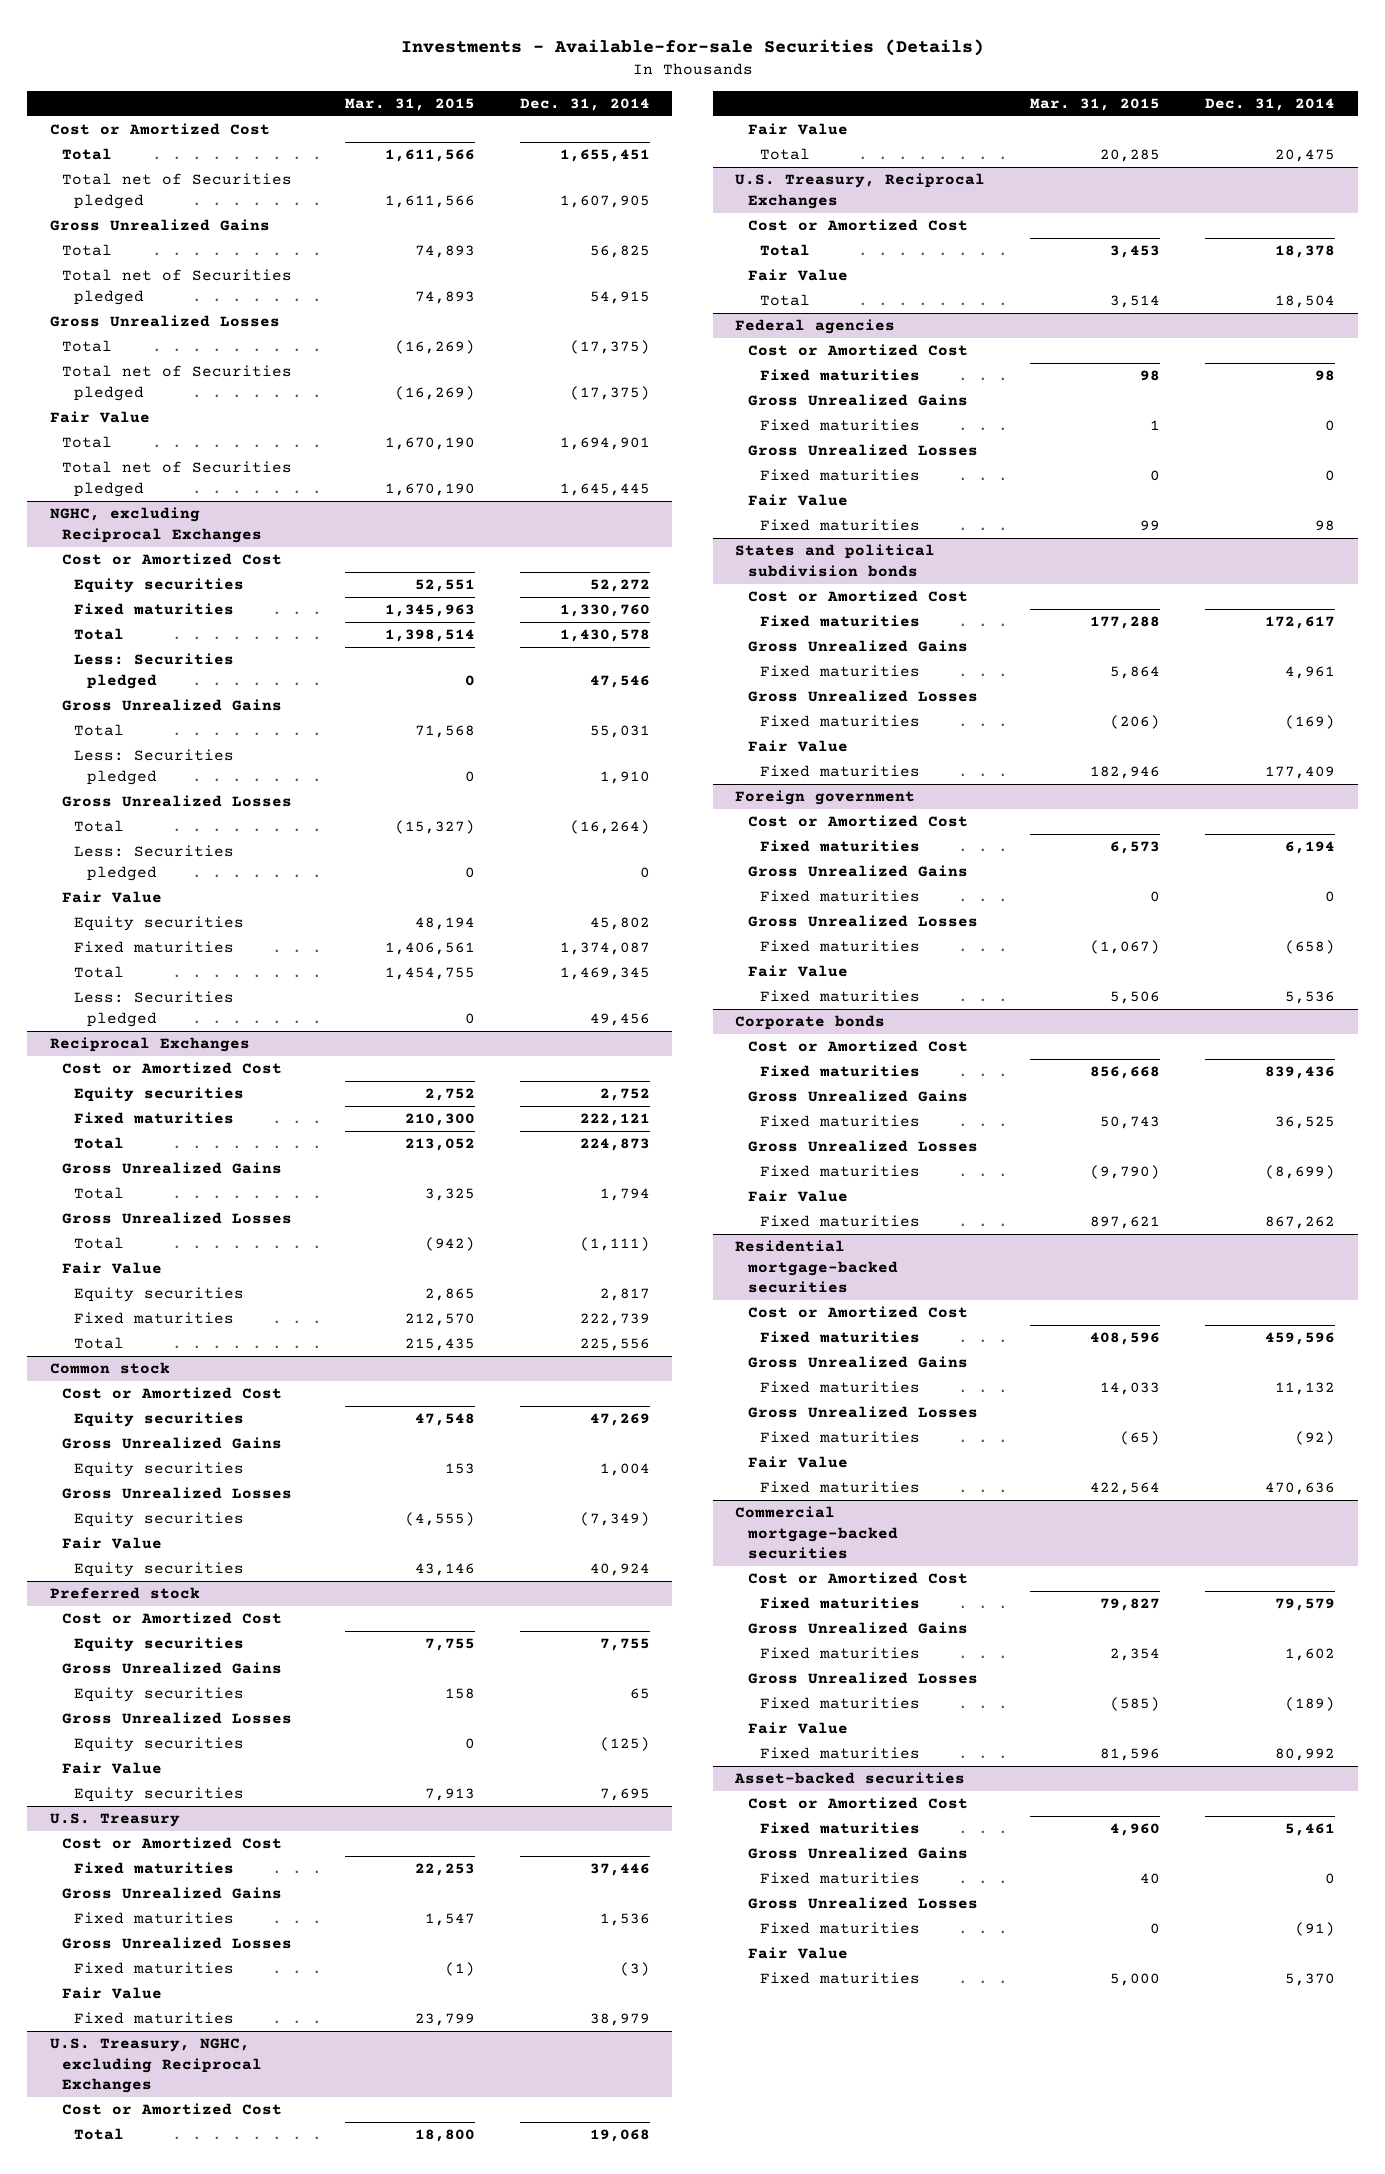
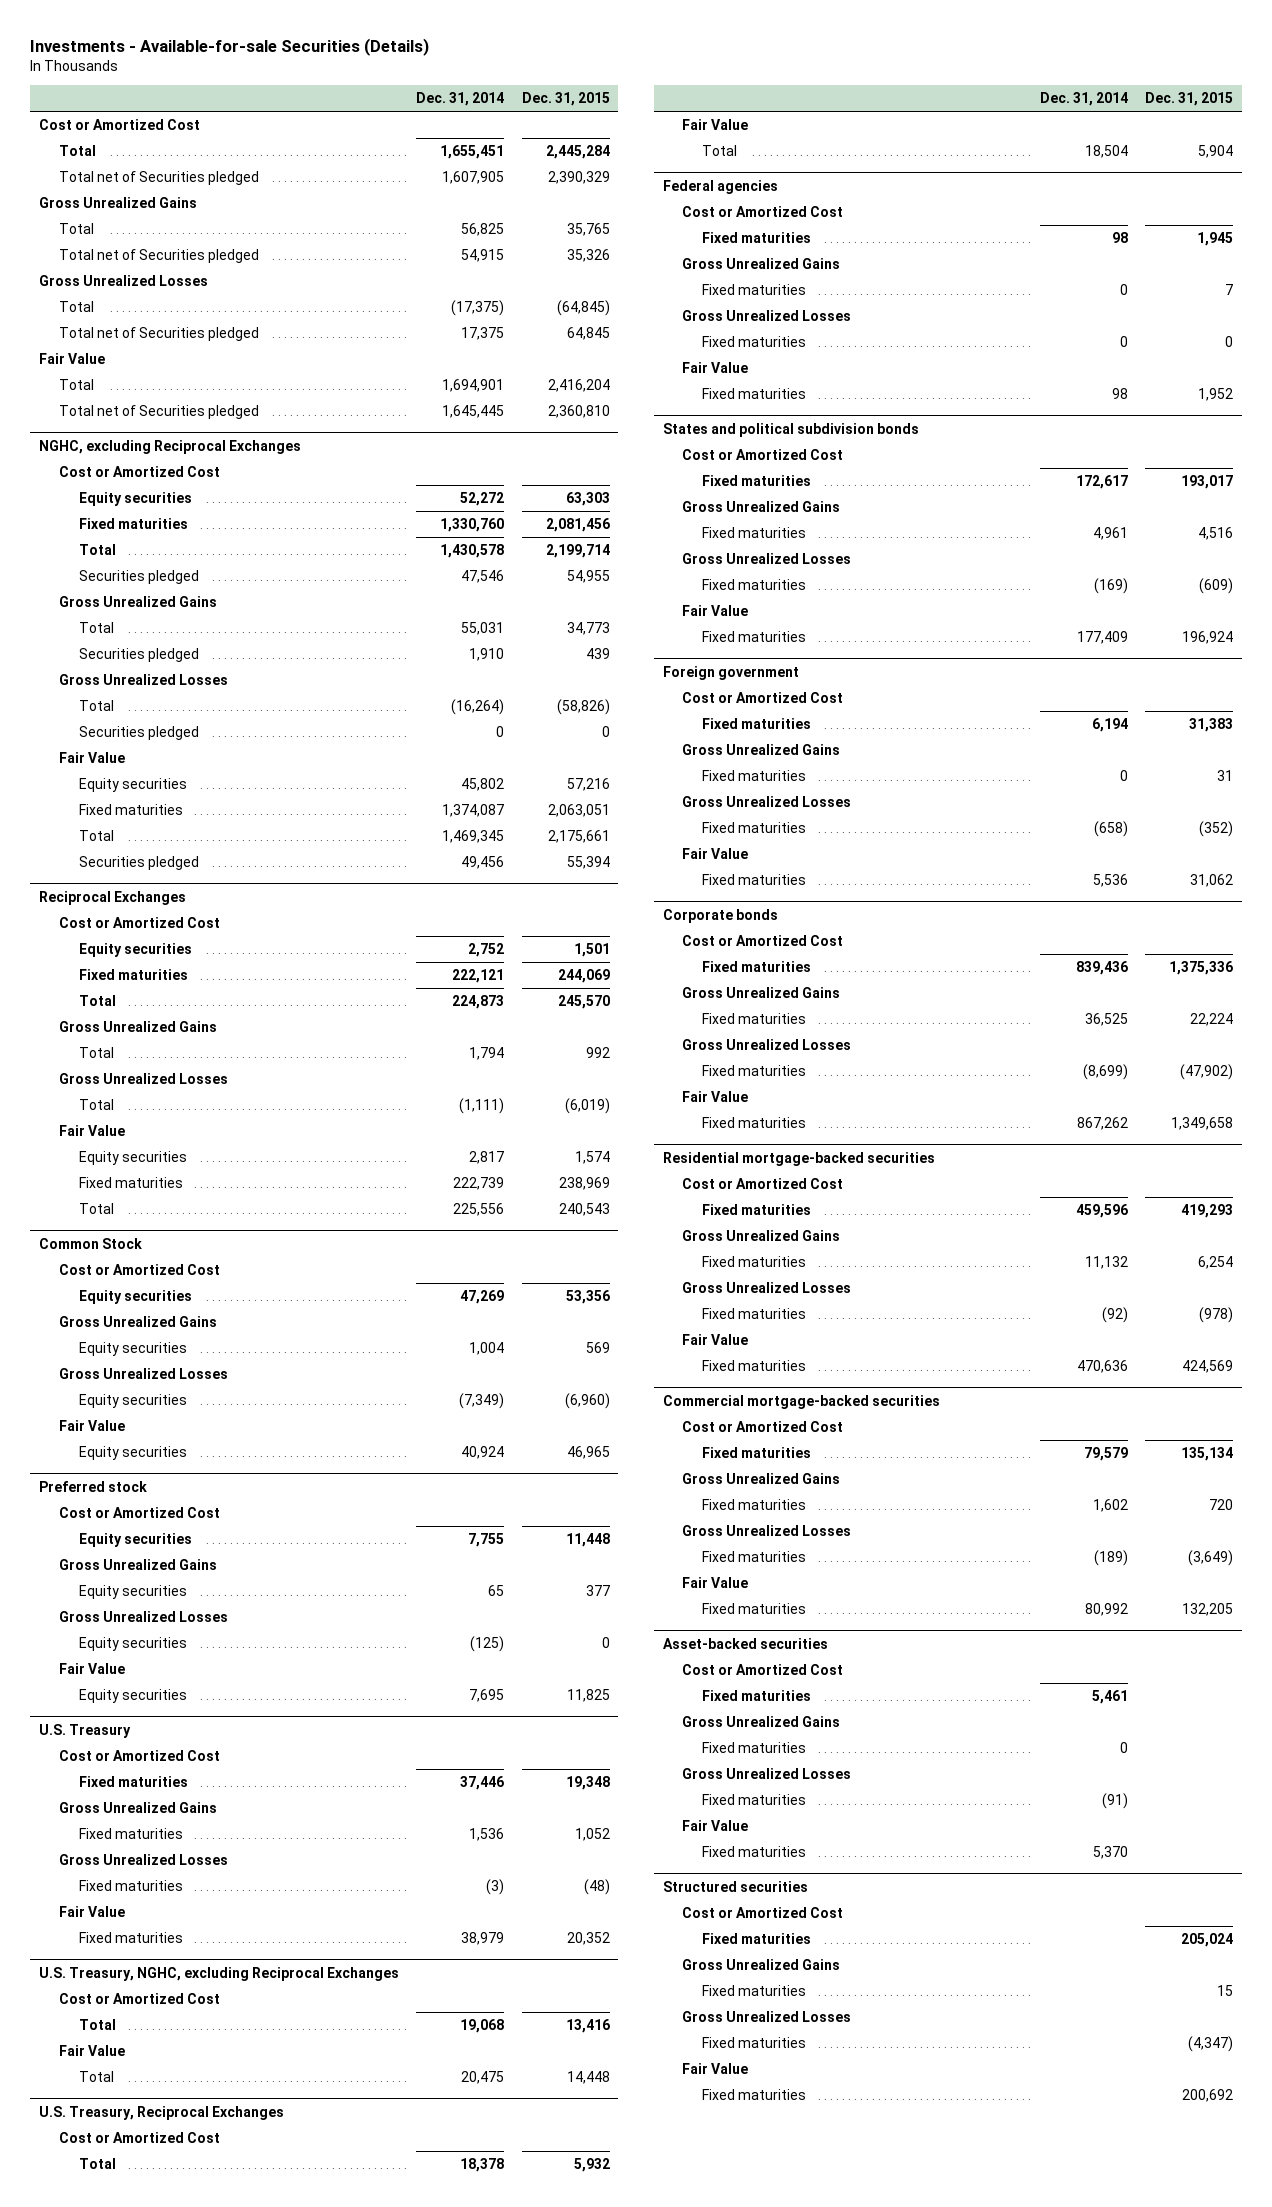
[344,97,475,111] Mar. 31, 2015 -> none
none -> [521,92,610,107] Dec. 31, 2015
[569,385,650,400] (17,375) -> [461,326,505,340] 17,375
[74,653,235,689] Less: Securities pledged -> [78,569,199,584] Securities pledged
[74,749,235,785] Less: Securities pledged -> [78,647,199,662] Securities pledged
[74,845,235,881] Less: Securities pledged -> [78,725,199,740] Securities pledged
[74,991,235,1027] Less: Securities pledged -> [78,855,199,870] Securities pledged
[49,1362,170,1375] Common stock -> [38,1237,142,1249] Common Stock
none -> [662,1880,808,1892] Structured securities
none -> [682,1906,844,1918] Cost or Amortized Cost
none -> [702,1932,812,1944] Fixed maturities
none -> [682,1958,841,1970] Gross Unrealized Gains
none -> [702,1984,807,1996] Fixed maturities
none -> [682,2010,852,2022] Gross Unrealized Losses
none -> [702,2036,807,2048] Fixed maturities
none -> [682,2062,749,2074] Fair Value
none -> [702,2088,807,2100] Fixed maturities

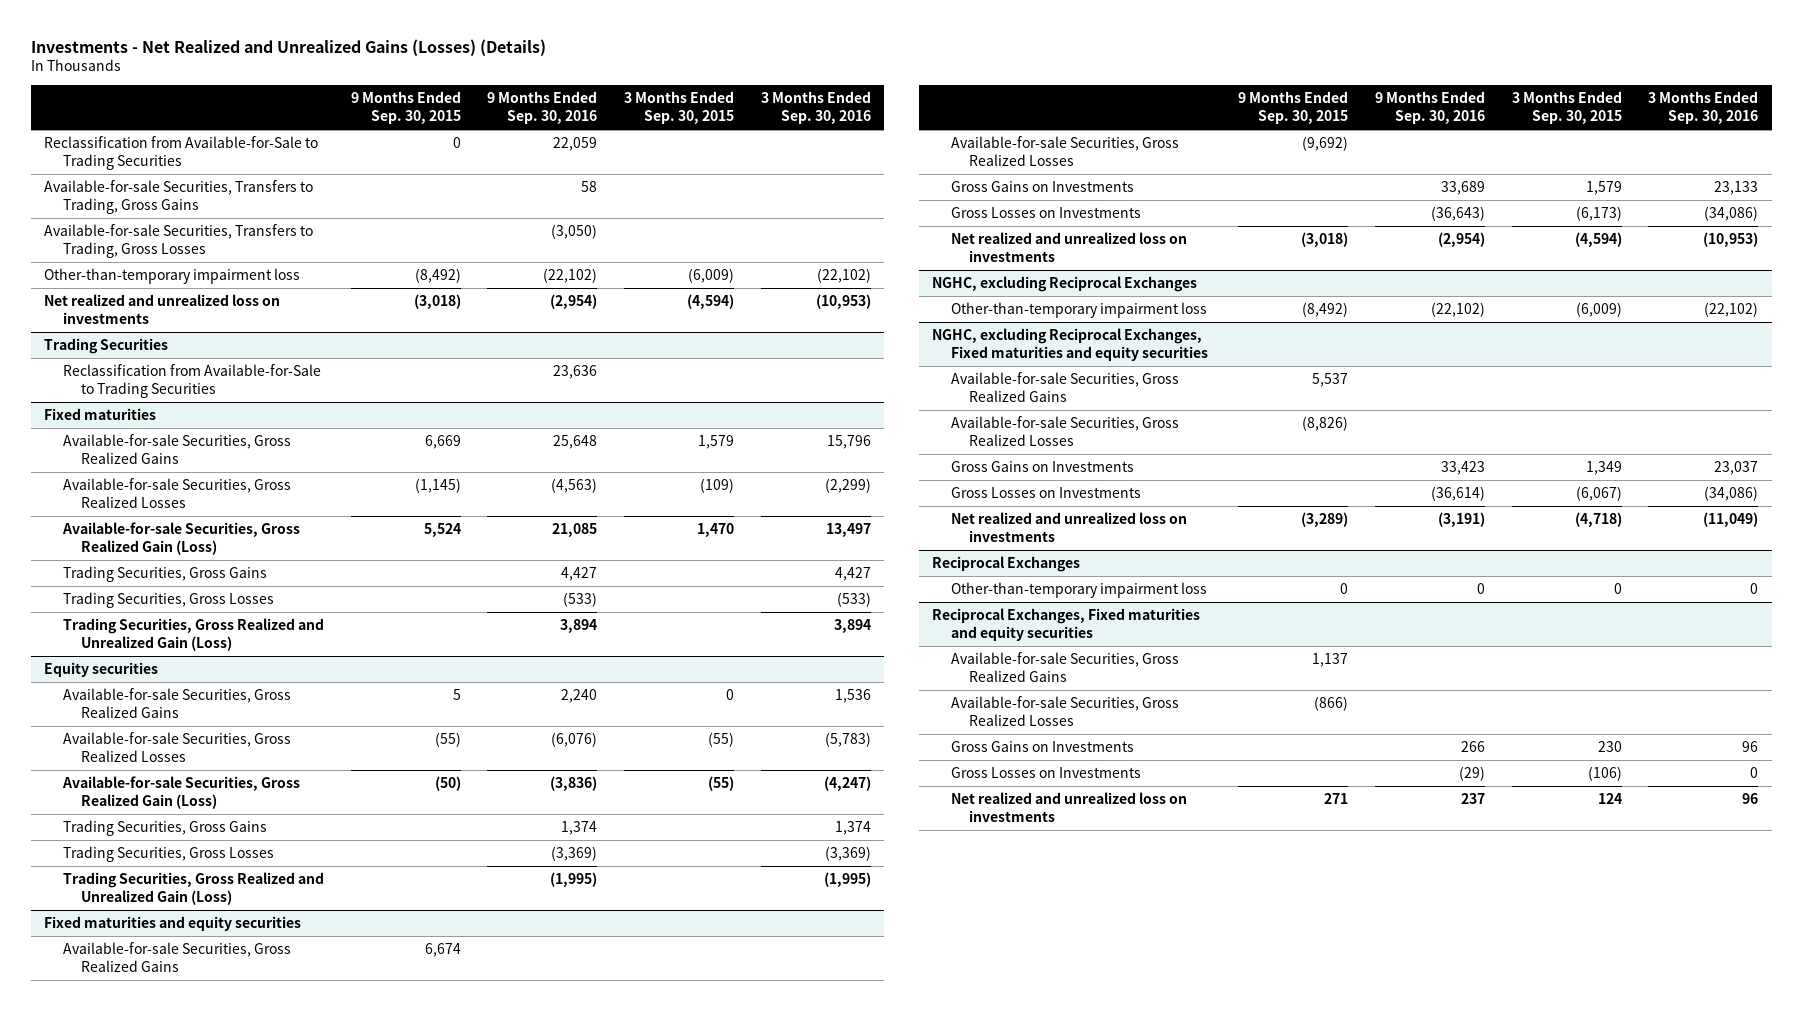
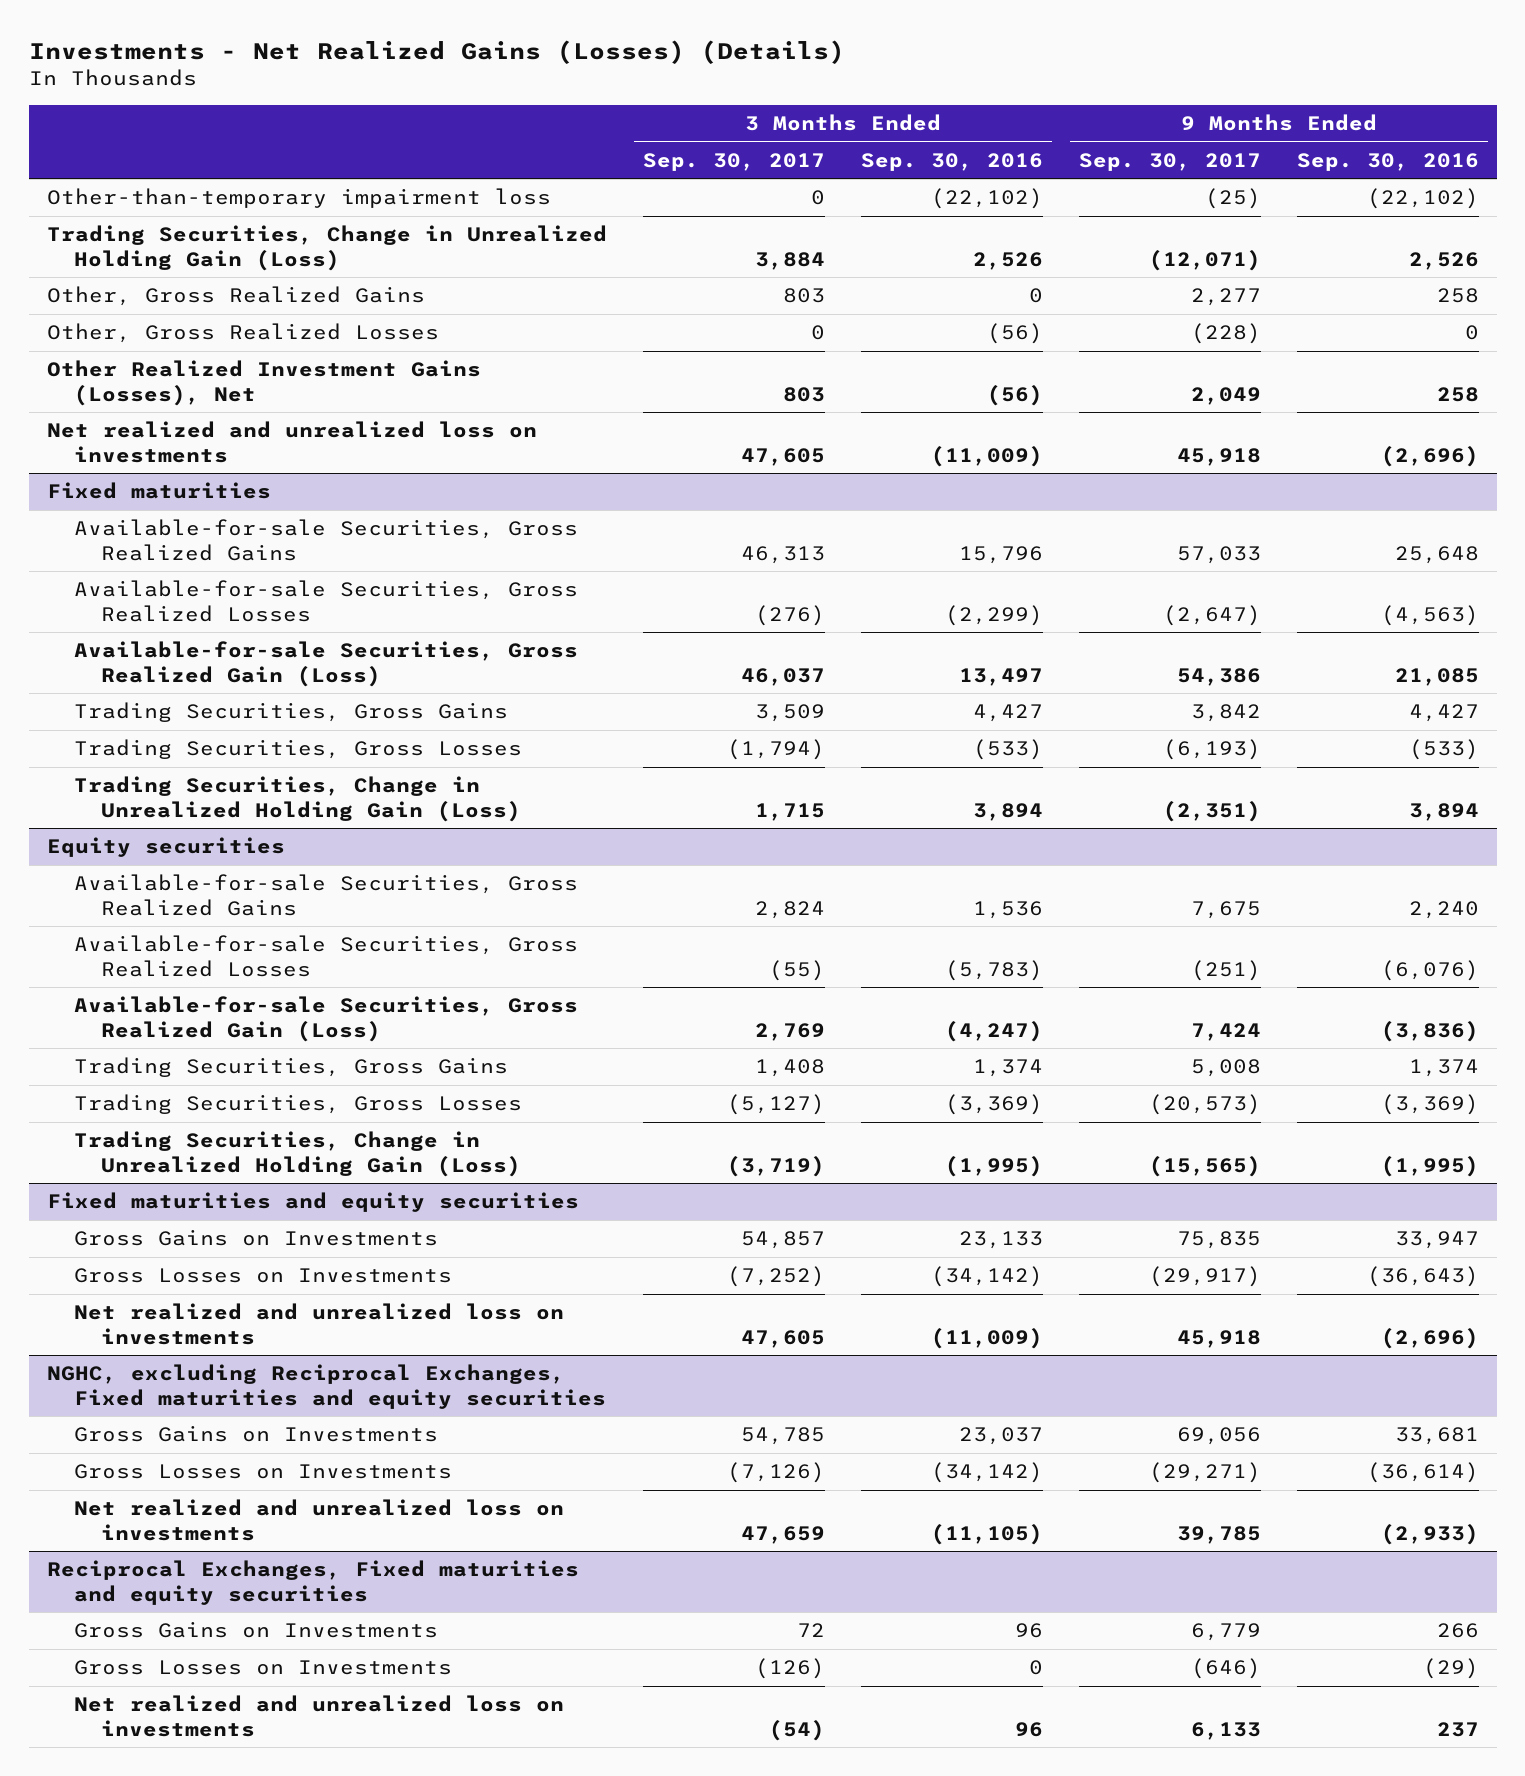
[30,38,546,56] Investments - Net Realized and Unrealized Gains (Losses) (Details) -> [28,40,845,65] Investments - Net Realized Gains (Losses) (Details)
[350,91,461,125] 9 Months Ended Sep. 30, 2015 -> none
[623,91,734,125] 3 Months Ended Sep. 30, 2015 -> none
none -> [642,152,825,171] Sep. 30, 2017
none -> [1078,152,1261,171] Sep. 30, 2017
[44,136,319,171] Reclassification from Available-for-Sale to Trading Securities -> none
[44,180,314,215] Available-for-sale Securities, Transfers to Trading, Gross Gains -> none
[44,224,314,259] Available-for-sale Securities, Transfers to Trading, Gross Losses -> none
[44,338,169,355] Trading Securities -> none
[62,364,321,399] Reclassification from Available-for-Sale to Trading Securities -> none
none -> [46,225,607,271] Trading Securities, Change in Unrealized Holding Gain (Loss)
none -> [46,286,425,307] Other, Gross Realized Gains
none -> [46,323,439,344] Other, Gross Realized Losses
none -> [46,360,481,406] Other Realized Investment Gains (Losses), Net
[550,294,598,310] (2,954) -> [1380,445,1479,467] (2,696)
[815,294,871,310] (10,953) -> [930,445,1043,467] (11,009)
[62,618,324,652] Trading Securities, Gross Realized and Unrealized Gain (Loss) -> [74,776,522,822] Trading Securities, Change in Unrealized Holding Gain (Loss)
[62,872,324,906] Trading Securities, Gross Realized and Unrealized Gain (Loss) -> [74,1131,522,1177] Trading Securities, Change in Unrealized Holding Gain (Loss)
[62,942,291,973] Available-for-sale Securities, Gross Realized Gains -> none
[950,136,1179,167] Available-for-sale Securities, Gross Realized Losses -> none
[932,276,1198,293] NGHC, excluding Reciprocal Exchanges -> none
[950,302,1207,319] Other-than-temporary impairment loss -> none
[1440,181,1485,196] 33,689 -> [1394,1231,1479,1250] 33,947
[1704,206,1759,222] (34,086) -> [930,1266,1043,1288] (34,142)
[1437,232,1485,248] (2,954) -> [1380,1327,1479,1349] (2,696)
[1703,232,1759,248] (10,953) -> [930,1327,1043,1349] (11,009)
[950,372,1179,403] Available-for-sale Securities, Gross Realized Gains -> none
[950,416,1179,447] Available-for-sale Securities, Gross Realized Losses -> none
[932,556,1081,573] Reciprocal Exchanges -> none
[950,582,1207,599] Other-than-temporary impairment loss -> none
[1440,461,1485,476] 33,423 -> [1394,1427,1479,1446] 33,681
[1704,486,1759,502] (34,086) -> [930,1462,1043,1484] (34,142)
[1437,512,1485,528] (3,191) -> [1380,1523,1479,1545] (2,933)
[1703,512,1759,528] (11,049) -> [930,1523,1043,1545] (11,105)
[950,652,1179,683] Available-for-sale Securities, Gross Realized Gains -> none
[950,696,1179,727] Available-for-sale Securities, Gross Realized Losses -> none

